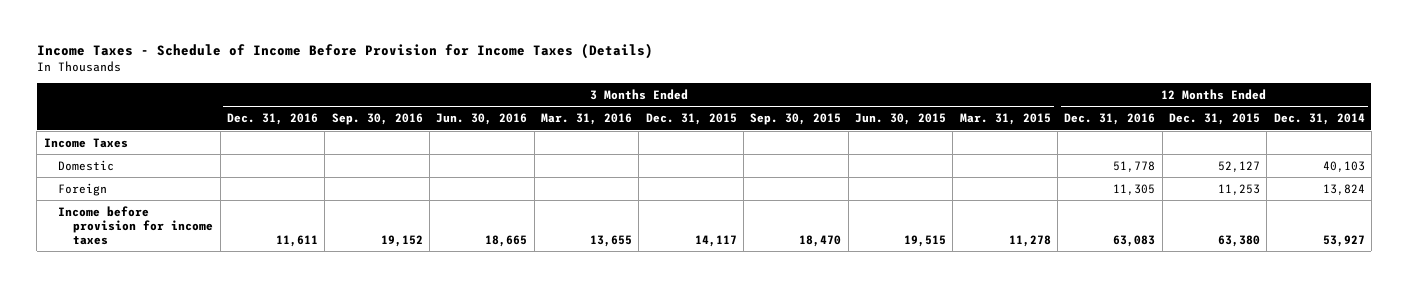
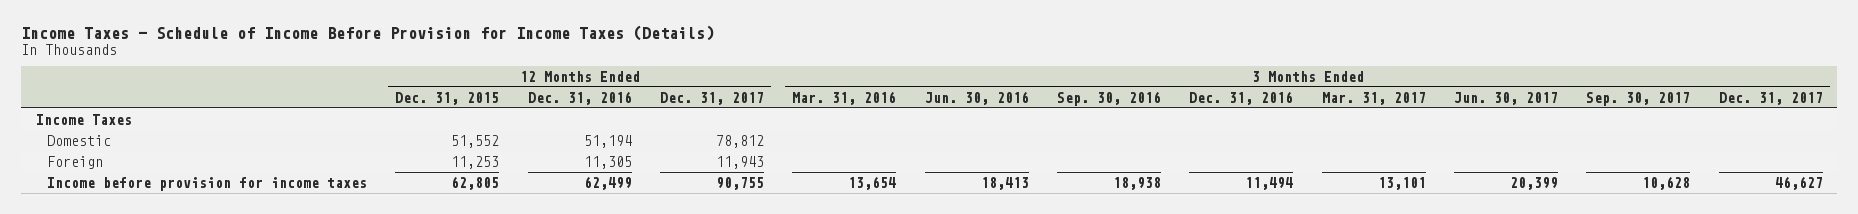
[645,113,737,126] Dec. 31, 2015 -> none
[750,113,842,126] Sep. 30, 2015 -> none
[854,113,946,126] Jun. 30, 2015 -> none
[959,113,1051,126] Mar. 31, 2015 -> none
[1273,113,1365,126] Dec. 31, 2014 -> none
none -> [659,91,764,105] Dec. 31, 2017
none -> [1321,91,1426,105] Mar. 31, 2017
none -> [1454,91,1559,105] Jun. 30, 2017
none -> [1586,91,1691,106] Sep. 30, 2017
none -> [1718,91,1823,105] Dec. 31, 2017
[1113,160,1156,172] 51,778 -> [583,134,632,148] 51,194
[1217,160,1260,172] 52,127 -> [451,134,500,148] 51,552
[275,234,318,247] 11,611 -> [1245,176,1294,190] 11,494
[380,234,423,247] 19,152 -> [1113,176,1162,190] 18,938
[485,234,528,247] 18,665 -> [980,176,1029,190] 18,413
[589,234,632,247] 13,655 -> [848,175,897,190] 13,654
[1113,234,1156,247] 63,083 -> [583,175,632,190] 62,499
[1217,234,1260,247] 63,380 -> [451,175,500,190] 62,805

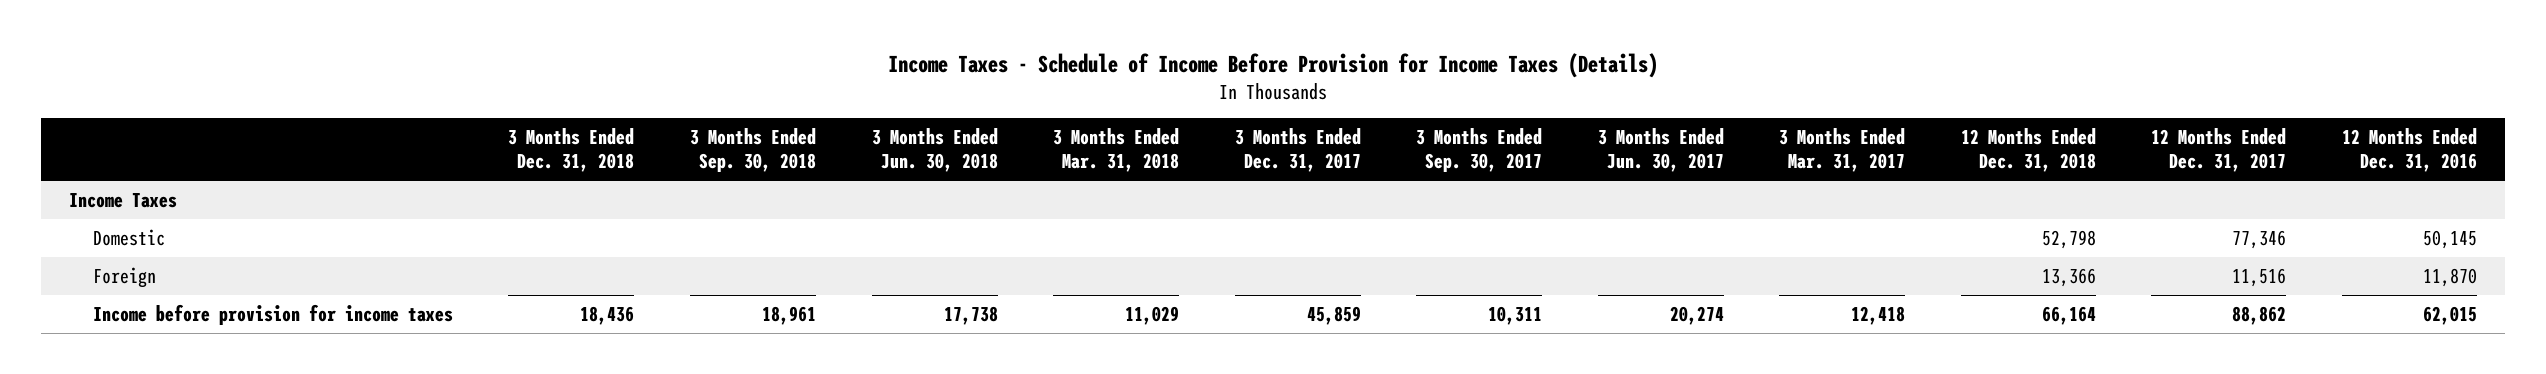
[395,91,500,105] Dec. 31, 2015 -> none
[792,90,897,105] Mar. 31, 2016 -> none
[924,90,1029,105] Jun. 30, 2016 -> none
[1057,90,1162,106] Sep. 30, 2016 -> none
[1189,90,1294,105] Dec. 31, 2016 -> none
none -> [508,128,635,172] 3 Months Ended Dec. 31, 2018
none -> [690,128,817,172] 3 Months Ended Sep. 30, 2018
none -> [871,128,998,172] 3 Months Ended Jun. 30, 2018
none -> [1053,128,1180,172] 3 Months Ended Mar. 31, 2018
none -> [1960,128,2096,172] 12 Months Ended Dec. 31, 2018
[583,134,632,148] 51,194 -> [2422,229,2477,249] 50,145
[715,134,764,148] 78,812 -> [2232,229,2287,249] 77,346
[583,155,632,169] 11,305 -> [2422,267,2477,287] 11,870
[715,155,764,169] 11,943 -> [2232,267,2287,287] 11,516
[583,175,632,190] 62,499 -> [2422,305,2477,325] 62,015
[715,176,764,190] 90,755 -> [2232,305,2287,325] 88,862
[1377,176,1426,190] 13,101 -> [1851,305,1906,325] 12,418
[1510,176,1559,190] 20,399 -> [1669,305,1724,325] 20,274
[1642,175,1691,190] 10,628 -> [1488,305,1543,325] 10,311
[1774,175,1823,190] 46,627 -> [1306,305,1361,325] 45,859

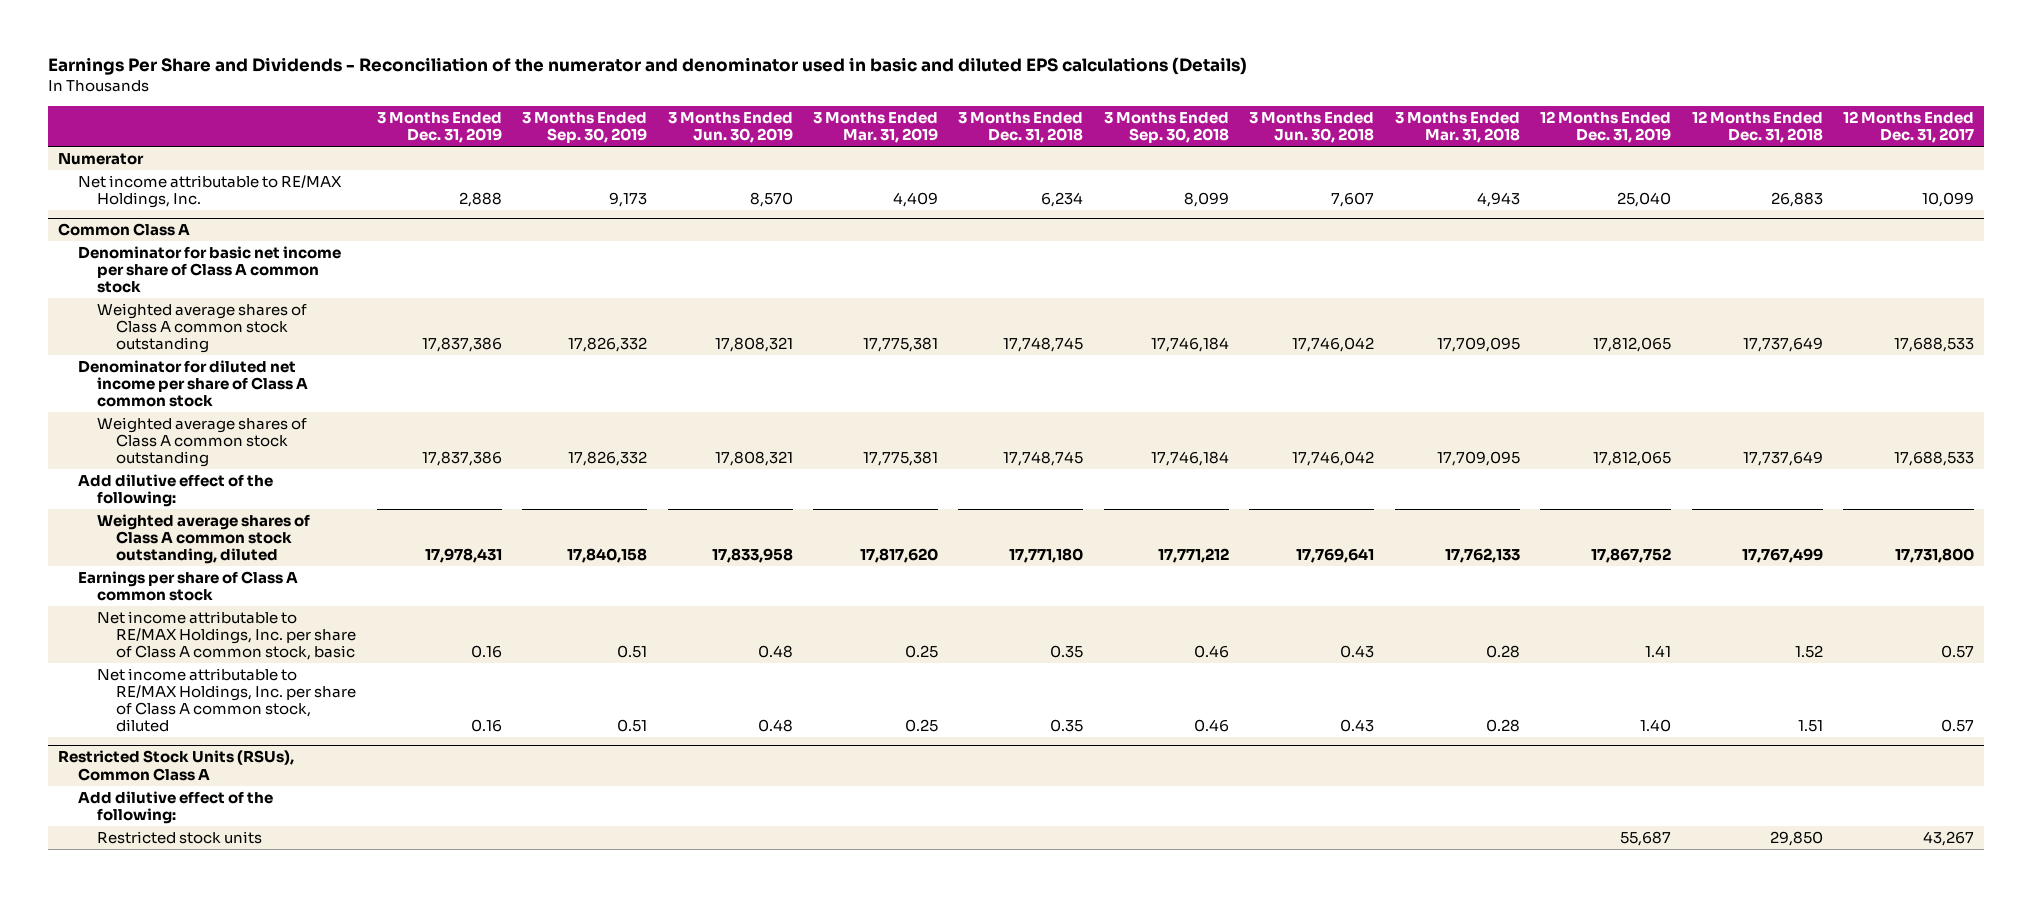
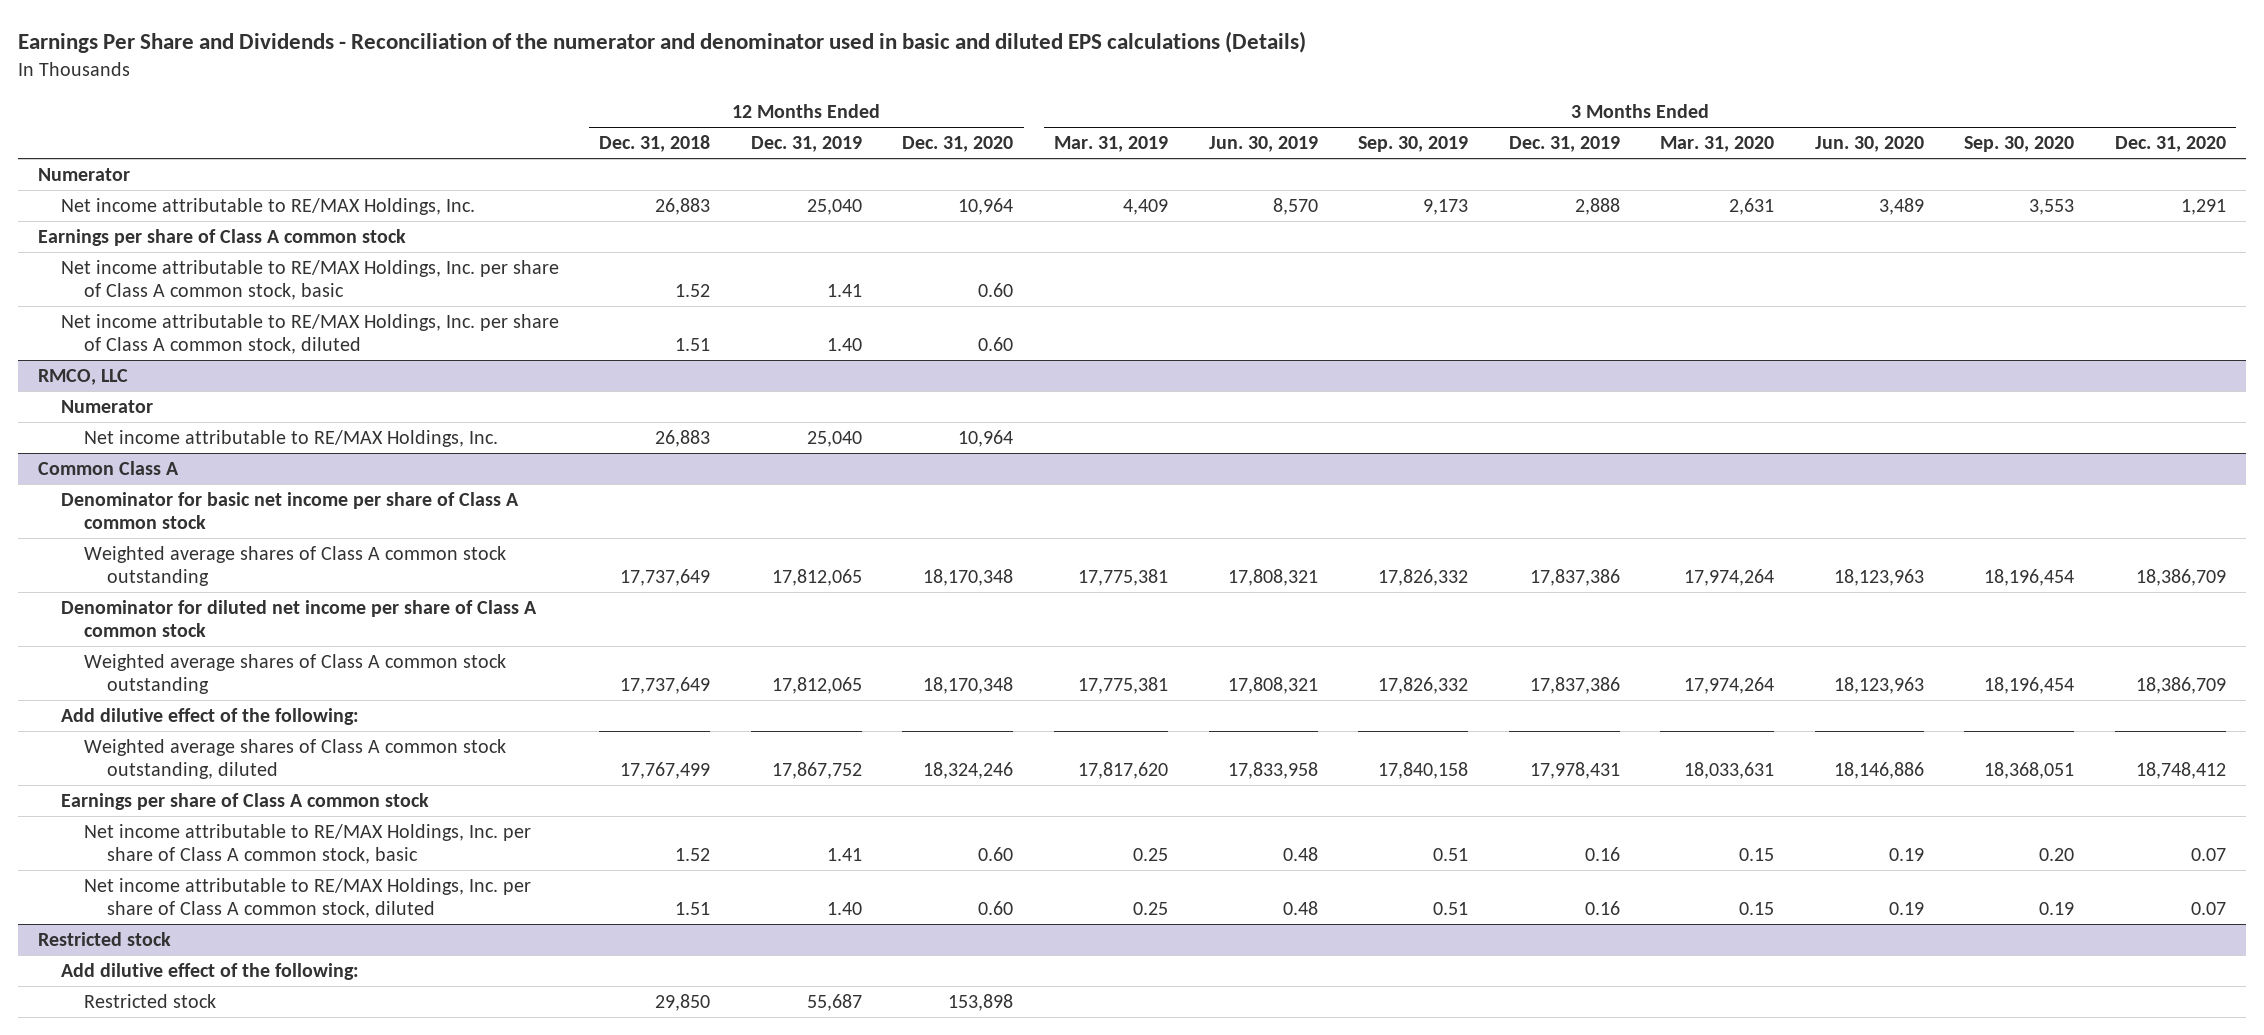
[958,111,1084,144] 3 Months Ended Dec. 31, 2018 -> none
[1103,111,1229,144] 3 Months Ended Sep. 30, 2018 -> none
[1249,111,1375,144] 3 Months Ended Jun. 30, 2018 -> none
[1394,111,1520,144] 3 Months Ended Mar. 31, 2018 -> none
[1843,110,1975,144] 12 Months Ended Dec. 31, 2017 -> none
none -> [902,136,1014,153] Dec. 31, 2020
none -> [1660,136,1775,153] Mar. 31, 2020
none -> [1814,136,1924,153] Jun. 30, 2020
none -> [1964,136,2075,153] Sep. 30, 2020
none -> [2114,136,2226,153] Dec. 31, 2020
none -> [37,229,406,247] Earnings per share of Class A common stock
none -> [60,260,559,301] Net income attributable to RE/MAX Holdings, Inc. per share of Class A common stock, basic
none -> [60,314,559,355] Net income attributable to RE/MAX Holdings, Inc. per share of Class A common stock, diluted
none -> [37,369,128,386] RMCO, LLC
none -> [60,400,153,414] Numerator
none -> [83,430,498,448] Net income attributable to RE/MAX Holdings, Inc.
[58,750,295,781] Restricted Stock Units (RSUs), Common Class A -> none
none -> [37,932,171,947] Restricted stock
[96,830,262,844] Restricted stock units -> [83,994,216,1009] Restricted stock

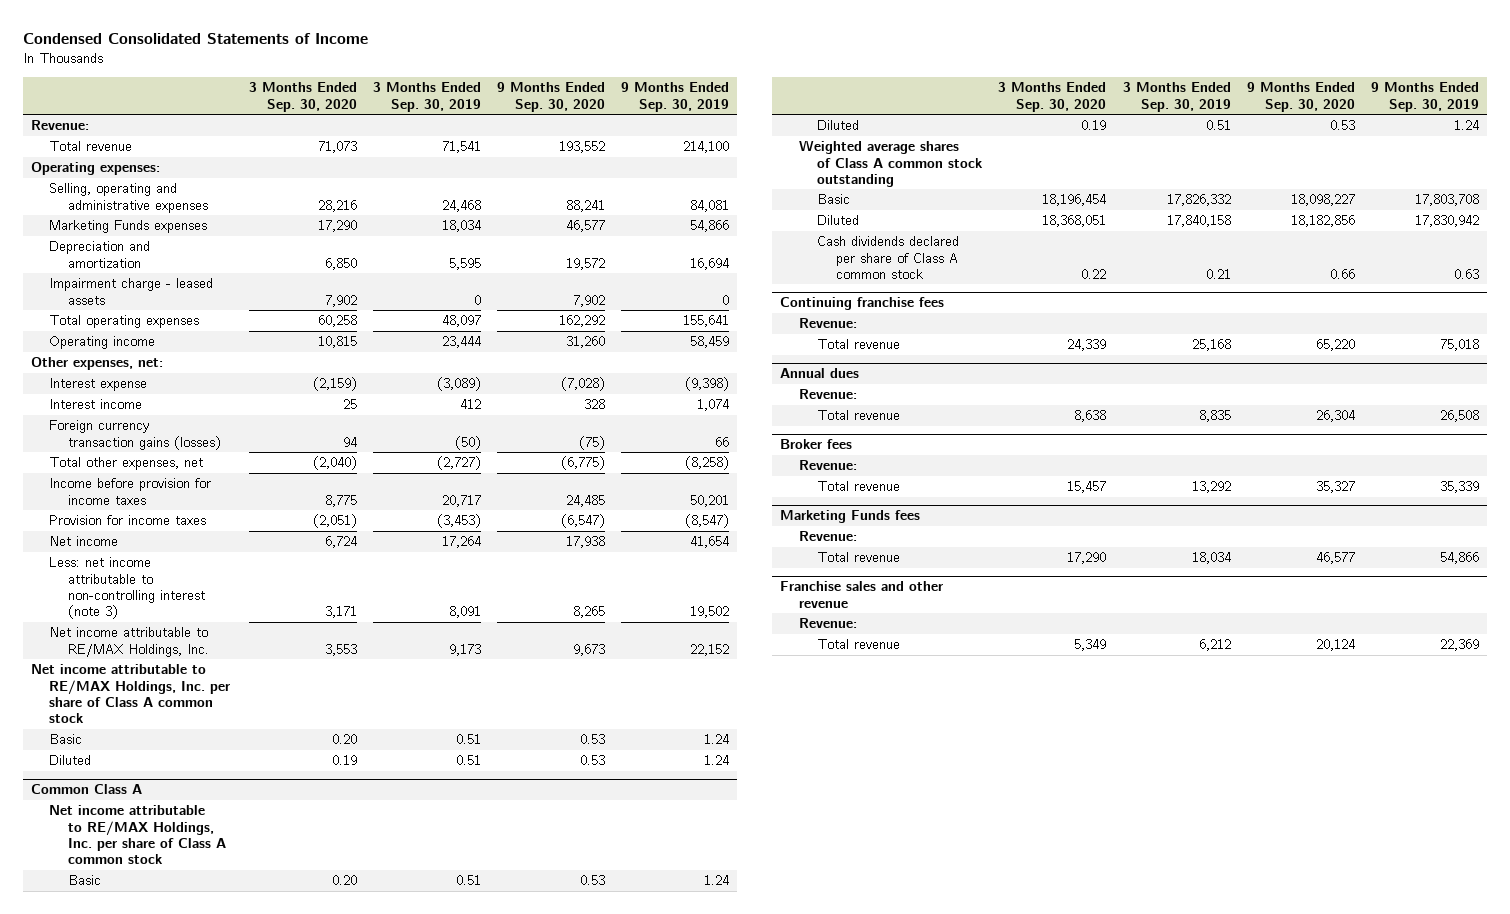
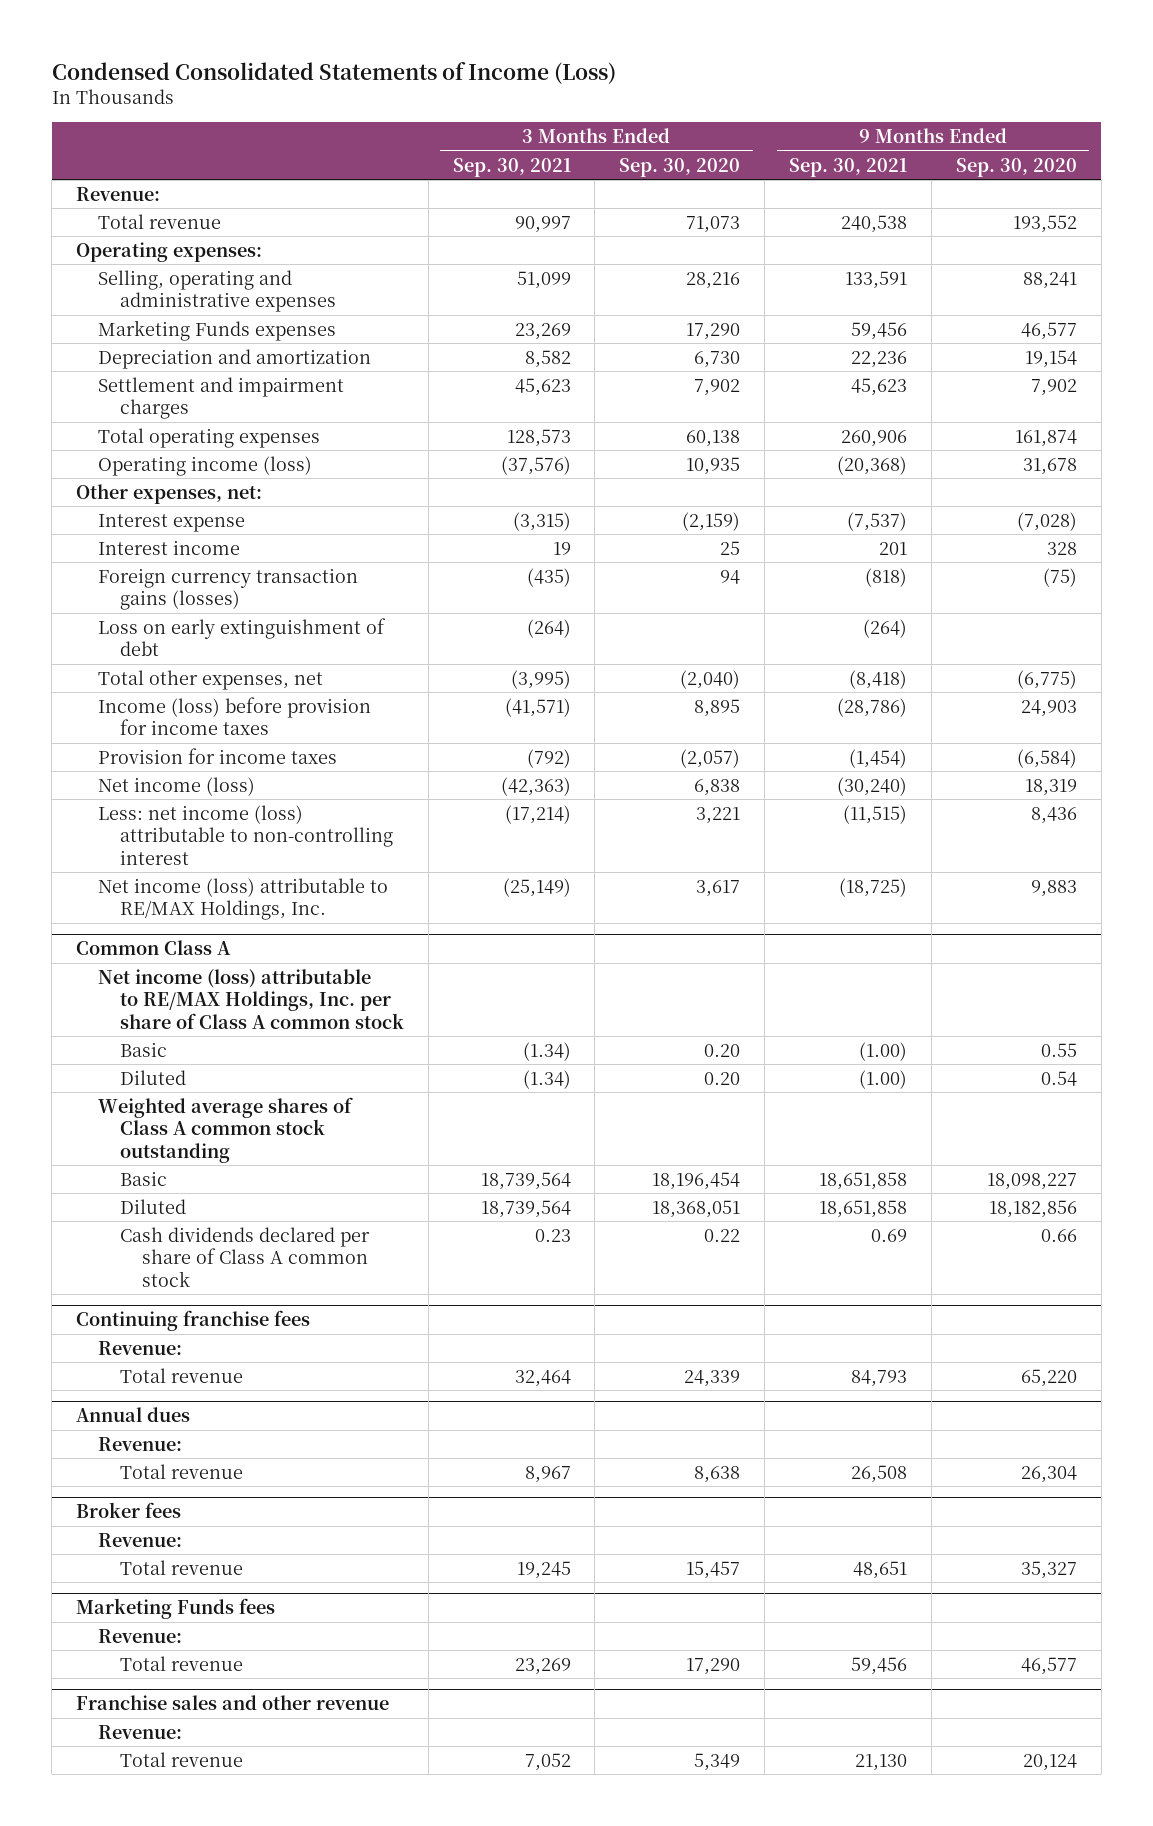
[22,33,368,45] Condensed Consolidated Statements of Income -> [51,61,616,84] Condensed Consolidated Statements of Income (Loss)
[373,82,482,112] 3 Months Ended Sep. 30, 2019 -> none
[621,82,730,112] 9 Months Ended Sep. 30, 2019 -> none
none -> [452,157,571,177] Sep. 30, 2021
none -> [789,157,908,177] Sep. 30, 2021
[324,257,357,270] 6,850 -> [694,350,741,368] 6,730
[566,257,606,270] 19,572 -> [1024,349,1077,368] 19,154
[49,278,214,305] Impairment charge - leased assets -> [97,376,344,420] Settlement and impairment charges
[317,315,357,328] 60,258 -> [686,429,741,447] 60,138
[559,315,606,328] 162,292 -> [1014,429,1077,447] 161,874
[49,336,156,350] Operating income -> [97,455,312,476] Operating income (loss)
[317,336,357,349] 10,815 -> [686,456,741,475] 10,935
[566,336,606,349] 31,260 -> [1022,457,1077,475] 31,678
none -> [97,617,386,657] Loss on early extinguishment of debt
[30,664,231,724] Net income attributable to RE/MAX Holdings, Inc. per share of Class A common stock -> none
[49,734,83,745] Basic -> none
[49,755,92,766] Diluted -> none
[49,478,212,505] Income before provision for income taxes -> [97,696,371,736] Income (loss) before provision for income taxes
[324,494,357,507] 8,775 -> [694,698,741,717] 8,895
[566,494,606,507] 24,485 -> [1020,699,1077,717] 24,903
[312,514,357,529] (2,051) -> [680,748,741,768] (2,057)
[561,514,606,529] (6,547) -> [1016,748,1077,768] (6,584)
[49,536,119,547] Net income -> [97,776,255,796] Net income (loss)
[324,536,357,549] 6,724 -> [694,778,741,796] 6,838
[566,536,606,549] 17,938 -> [1024,778,1077,796] 18,319
[49,557,205,620] Less: net income attributable to non-controlling interest (note 3) -> [97,804,393,865] Less: net income (loss) attributable to non-controlling interest
[324,606,357,619] 3,171 -> [696,806,741,824] 3,221
[573,606,606,619] 8,265 -> [1030,806,1077,824] 8,436
[49,627,209,657] Net income attributable to RE/MAX Holdings, Inc. -> [97,877,388,921] Net income (loss) attributable to RE/MAX Holdings, Inc.
[324,643,357,656] 3,553 -> [696,879,741,897] 3,617
[573,643,606,656] 9,673 -> [1030,879,1077,897] 9,883
[49,805,226,865] Net income attributable to RE/MAX Holdings, Inc. per share of Class A common stock -> [97,968,404,1029] Net income (loss) attributable to RE/MAX Holdings, Inc. per share of Class A common stock
[580,875,606,886] 0.53 -> [1040,1042,1077,1057] 0.55
[1081,120,1107,131] 0.19 -> [704,1071,741,1085] 0.20
[1329,120,1355,131] 0.53 -> [1040,1070,1077,1086] 0.54

